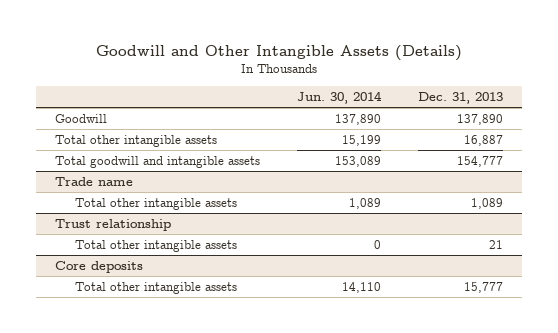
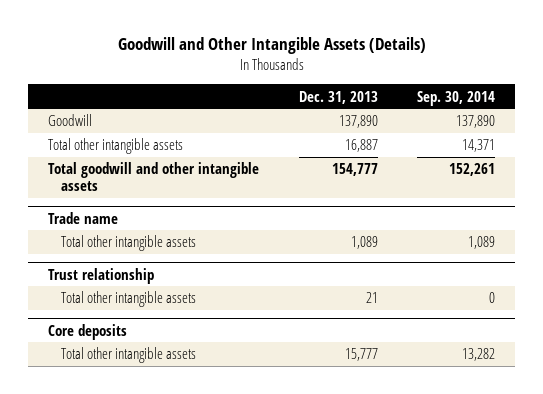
[296,91,382,105] Jun. 30, 2014 -> none
none -> [417,90,496,106] Sep. 30, 2014
[54,156,260,169] Total goodwill and intangible assets -> [47,162,259,192] Total goodwill and other intangible assets

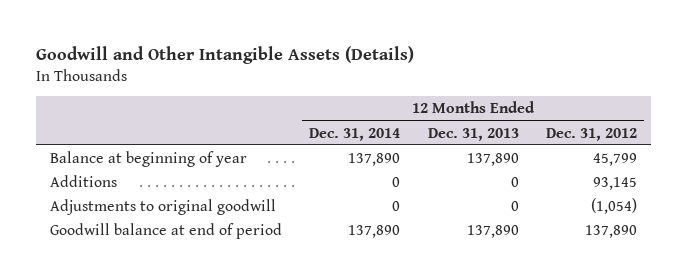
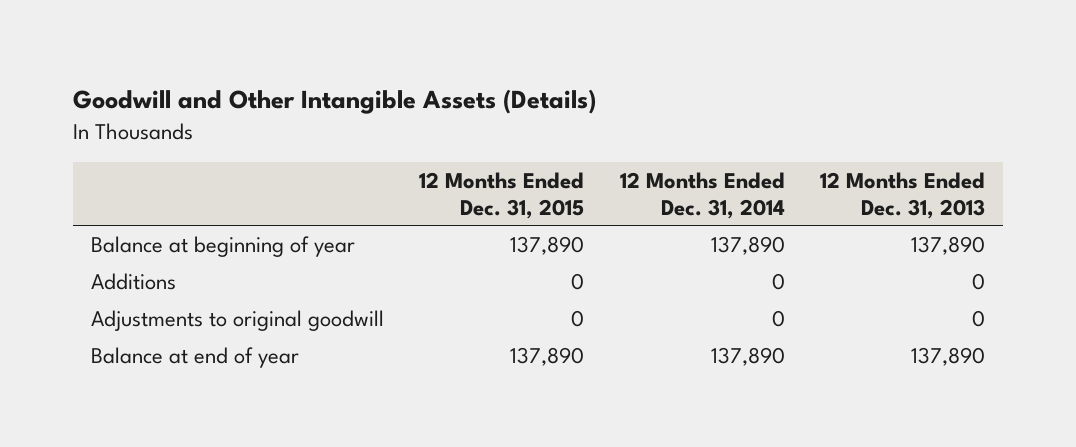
[545,127,637,141] Dec. 31, 2012 -> none
none -> [419,171,585,219] 12 Months Ended Dec. 31, 2015
[49,222,282,239] Goodwill balance at end of period -> [90,346,299,368] Balance at end of year

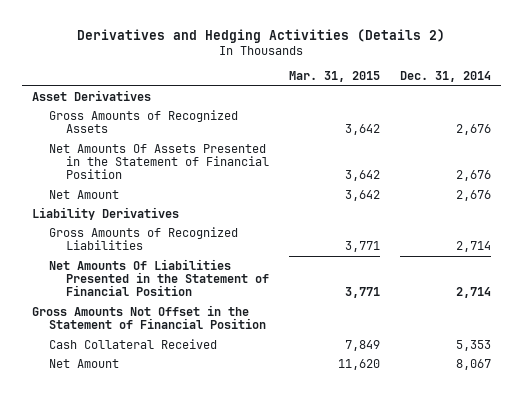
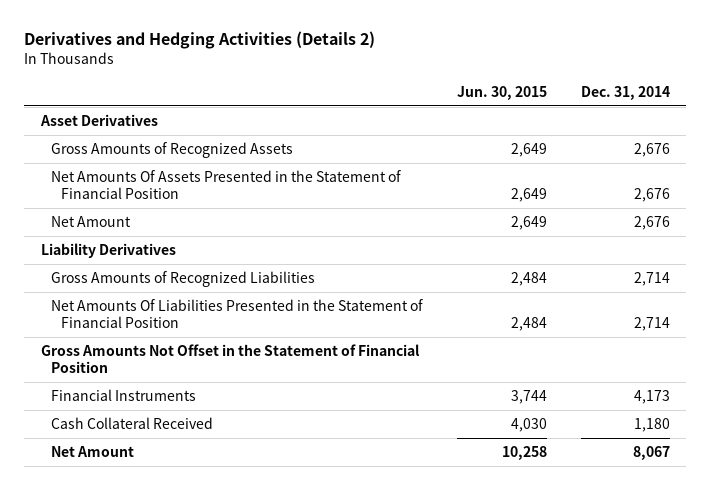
[289,71,381,83] Mar. 31, 2015 -> none
none -> [456,85,547,100] Jun. 30, 2015
none -> [50,389,196,402] Financial Instruments
[456,339,492,351] 5,353 -> [633,418,670,433] 1,180

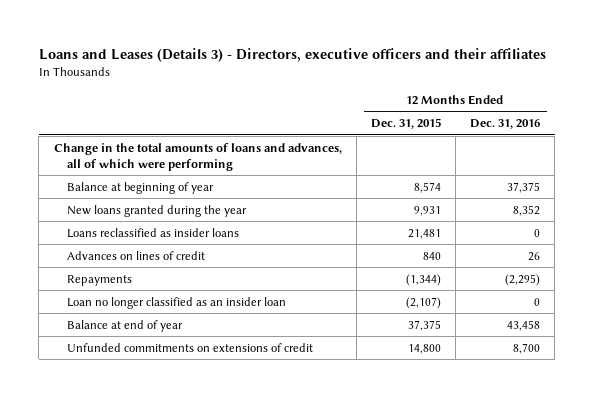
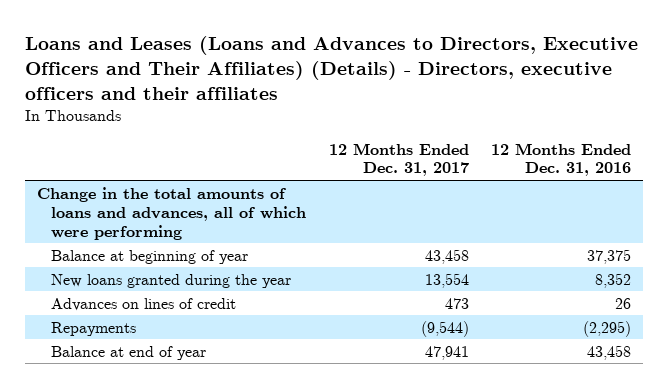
[38,47,546,62] Loans and Leases (Details 3) - Directors, executive officers and their affiliates -> [25,36,639,100] Loans and Leases (Loans and Advances to Directors, Executive Officers and Their Affiliates) (Details) - Directors, executive officers and their affiliates
[370,118,441,130] Dec. 31, 2015 -> none
none -> [328,142,469,177] 12 Months Ended Dec. 31, 2017
[66,227,239,238] Loans reclassified as insider loans -> none
[66,296,286,309] Loan no longer classified as an insider loan -> none
[66,342,313,352] Unfunded commitments on extensions of credit -> none

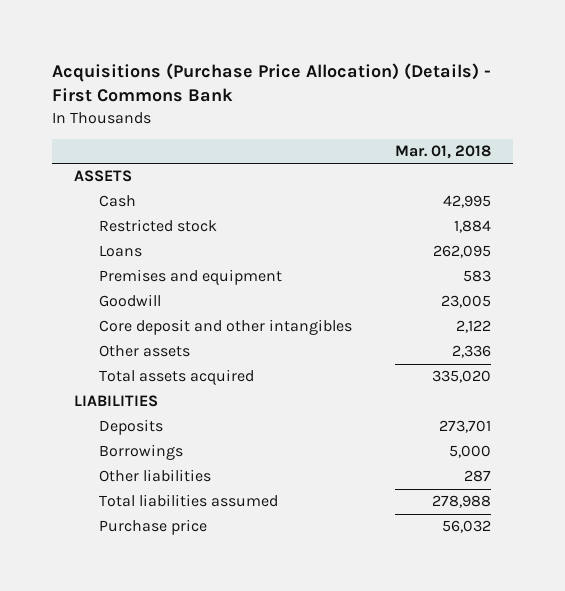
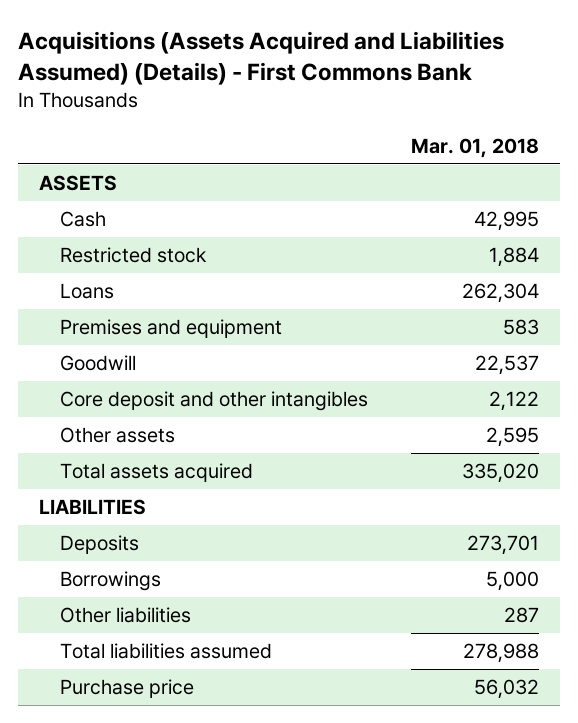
[52,62,492,103] Acquisitions (Purchase Price Allocation) (Details) - First Commons Bank -> [17,30,504,86] Acquisitions (Assets Acquired and Liabilities Assumed) (Details) - First Commons Bank
[433,245,492,259] 262,095 -> [461,283,539,304] 262,304
[441,295,492,309] 23,005 -> [474,355,539,376] 22,537
[452,345,492,359] 2,336 -> [485,427,539,448] 2,595

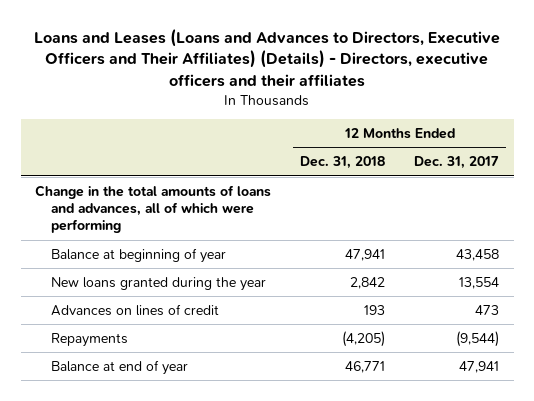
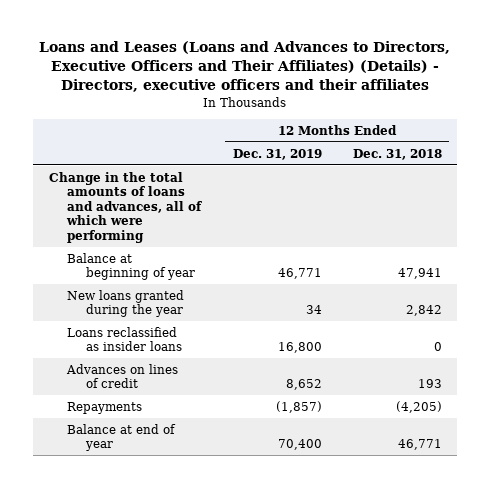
[414,156,500,170] Dec. 31, 2017 -> none
none -> [232,148,322,160] Dec. 31, 2019
none -> [67,326,182,352] Loans reclassified as insider loans

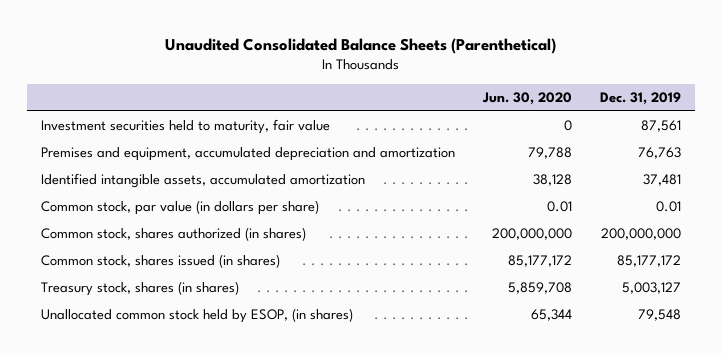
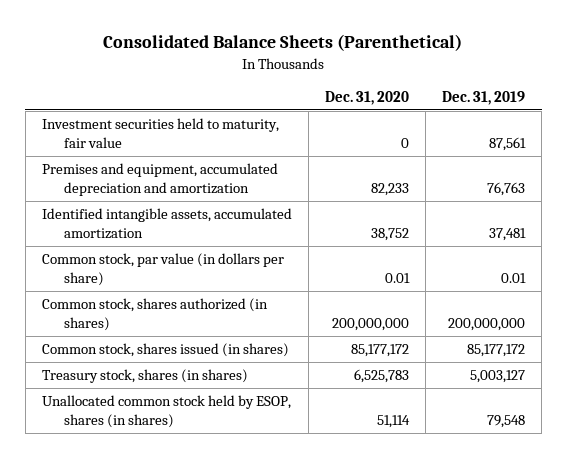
[165,37,557,54] Unaudited Consolidated Balance Sheets (Parenthetical) -> [103,34,463,52] Consolidated Balance Sheets (Parenthetical)
[482,92,573,106] Jun. 30, 2020 -> none
none -> [324,90,409,105] Dec. 31, 2020
[41,308,354,324] Unallocated common stock held by ESOP, (in shares) -> [41,394,291,429] Unallocated common stock held by ESOP, shares (in shares)

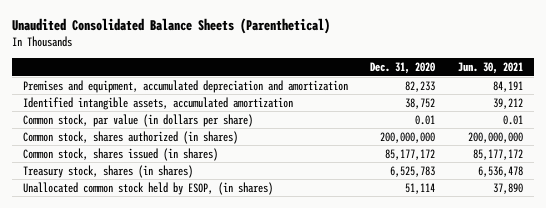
[103,34,463,52] Consolidated Balance Sheets (Parenthetical) -> [11,18,330,35] Unaudited Consolidated Balance Sheets (Parenthetical)
[441,90,525,105] Dec. 31, 2019 -> none
none -> [457,62,523,75] Jun. 30, 2021
[41,117,279,149] Investment securities held to maturity, fair value -> none
[41,394,291,429] Unallocated common stock held by ESOP, shares (in shares) -> [22,181,273,195] Unallocated common stock held by ESOP, (in shares)

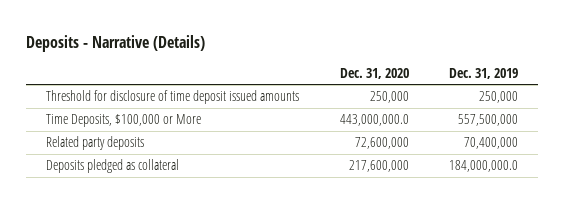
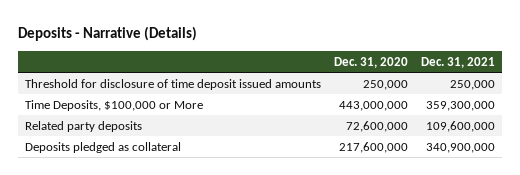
[448,67,518,79] Dec. 31, 2019 -> none
none -> [421,57,496,69] Dec. 31, 2021
[339,114,409,127] 443,000,000.0 -> [338,100,408,111] 443,000,000

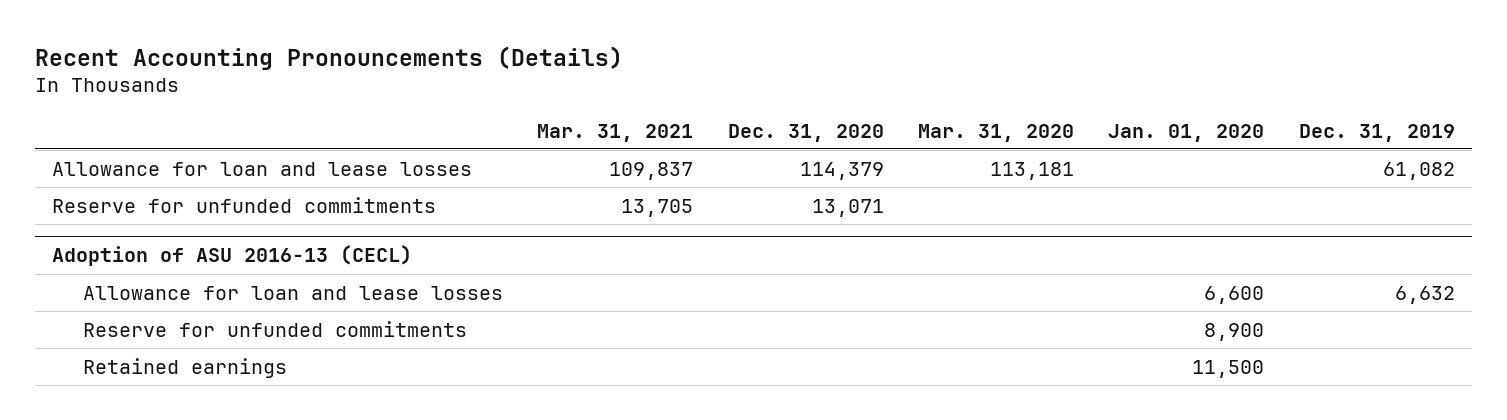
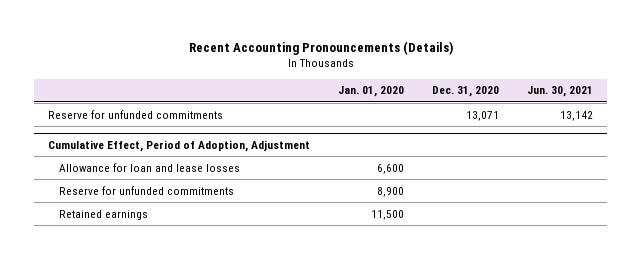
[537,123,694,142] Mar. 31, 2021 -> none
[918,123,1075,142] Mar. 31, 2020 -> none
[1298,123,1455,142] Dec. 31, 2019 -> none
none -> [527,86,594,98] Jun. 30, 2021
[52,161,473,176] Allowance for loan and lease losses -> none
[52,245,413,267] Adoption of ASU 2016-13 (CECL) -> [48,139,311,152] Cumulative Effect, Period of Adoption, Adjustment

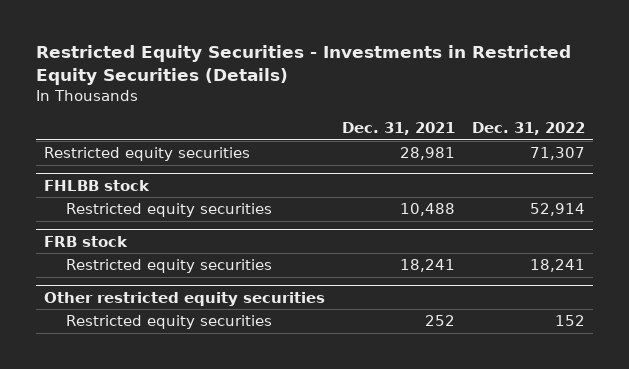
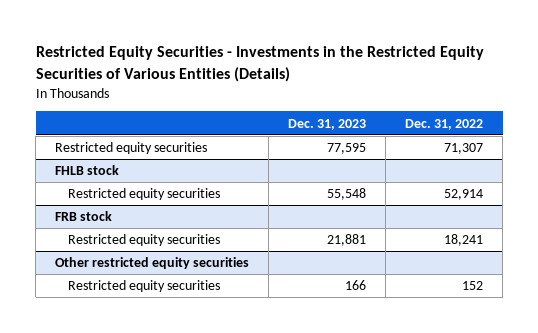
[35,45,571,86] Restricted Equity Securities - Investments in Restricted Equity Securities (Details) -> [35,46,484,82] Restricted Equity Securities - Investments in the Restricted Equity Securities of Various Entities (Details)
[341,121,455,135] Dec. 31, 2021 -> none
none -> [288,118,367,130] Dec. 31, 2023
[43,179,150,191] FHLBB stock -> [55,165,120,176] FHLB stock

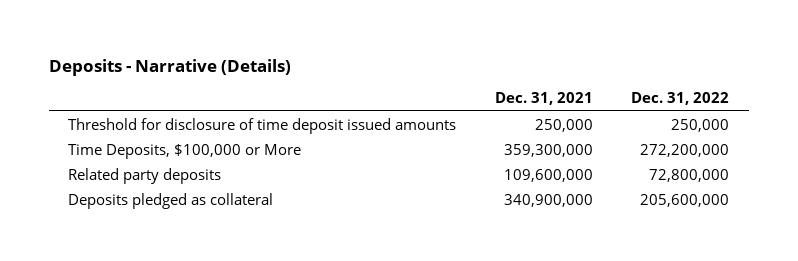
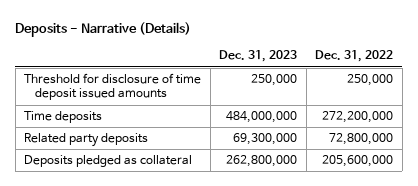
[494,92,593,106] Dec. 31, 2021 -> none
none -> [219,50,298,63] Dec. 31, 2023
[68,143,302,159] Time Deposits, $100,000 or More -> [24,111,103,124] Time deposits

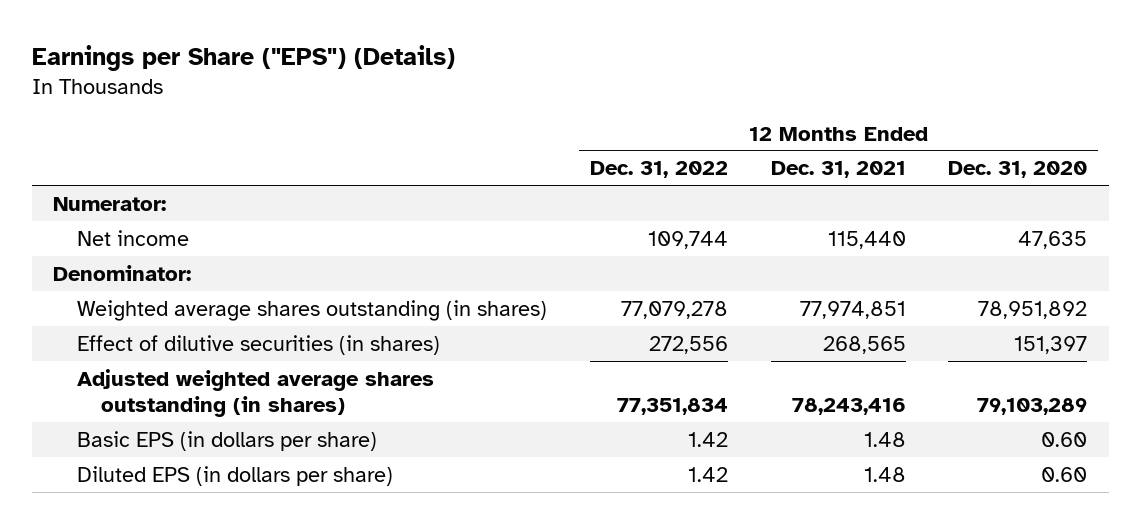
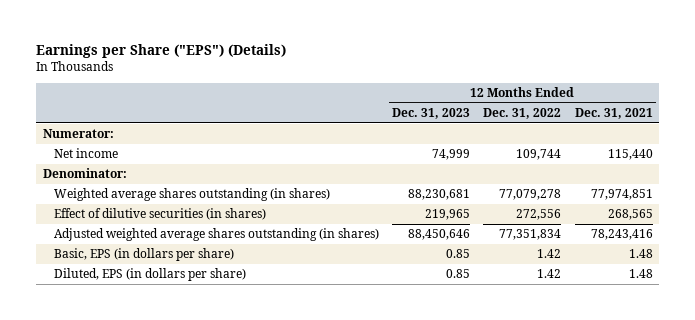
[948,161,1088,179] Dec. 31, 2020 -> none
none -> [392,108,471,120] Dec. 31, 2023
[77,430,378,451] Basic EPS (in dollars per share) -> [53,248,234,262] Basic, EPS (in dollars per share)
[77,465,394,486] Diluted EPS (in dollars per share) -> [53,268,246,282] Diluted, EPS (in dollars per share)

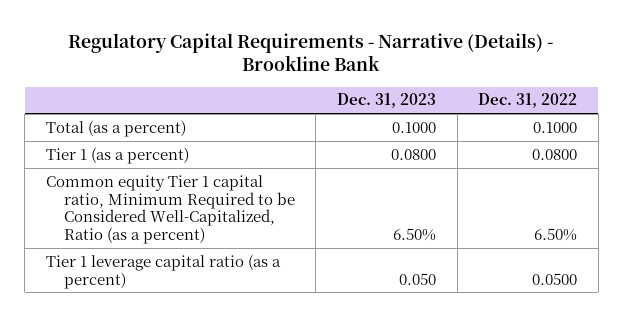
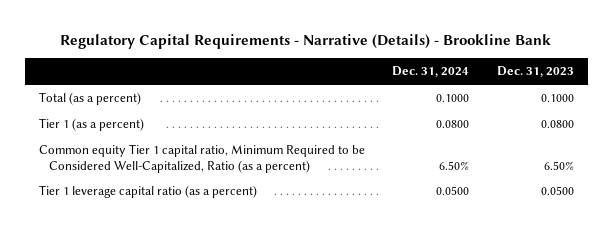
[478,93,578,109] Dec. 31, 2022 -> none
none -> [392,66,470,78] Dec. 31, 2024
[399,272,437,285] 0.050 -> [541,186,575,196] 0.0500

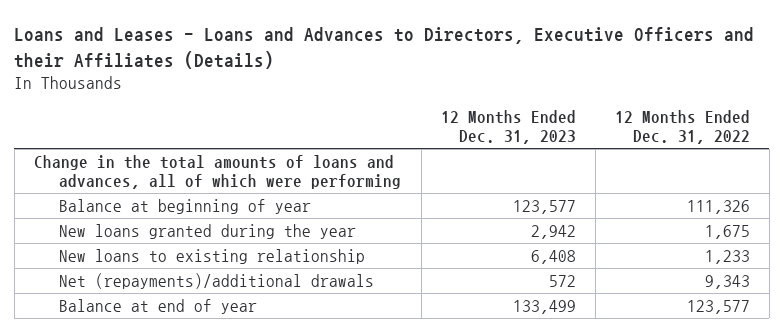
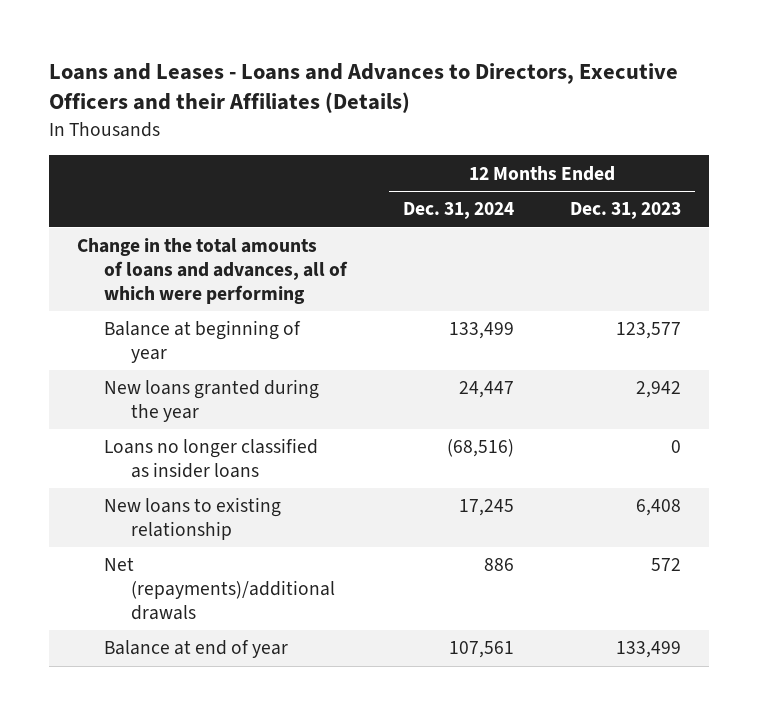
[614,110,750,145] 12 Months Ended Dec. 31, 2022 -> none
none -> [403,202,515,220] Dec. 31, 2024
none -> [103,438,318,479] Loans no longer classified as insider loans

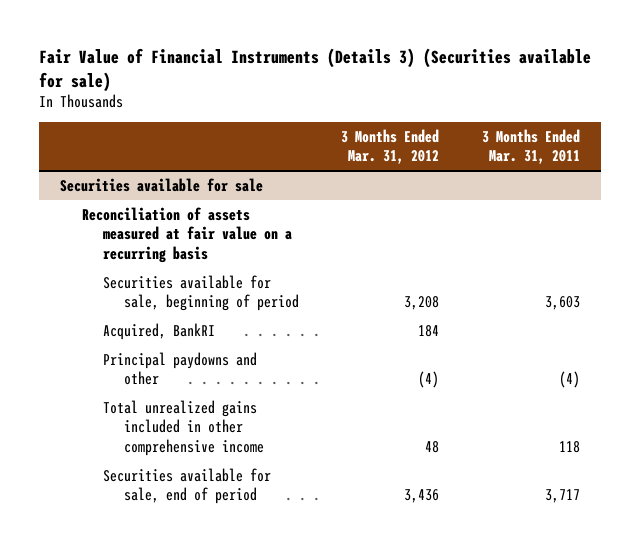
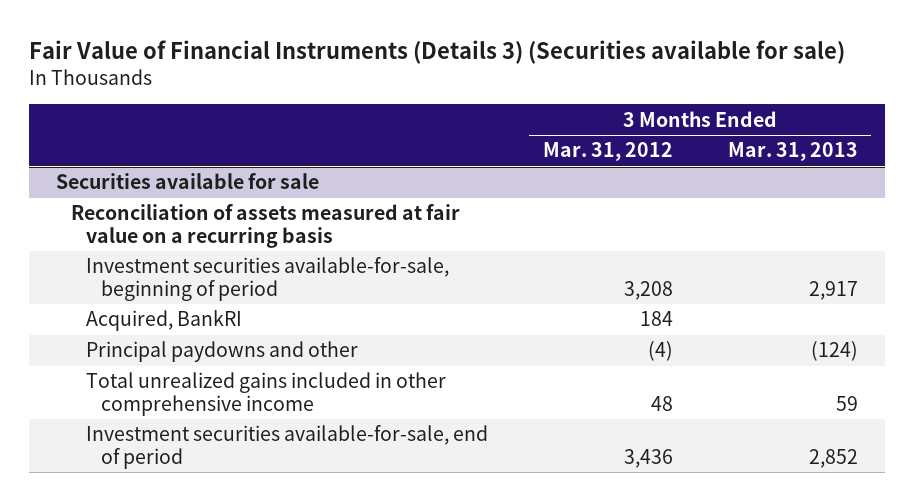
[481,129,580,165] 3 Months Ended Mar. 31, 2011 -> none
none -> [727,142,858,162] Mar. 31, 2013
[102,274,300,312] Securities available for sale, beginning of period -> [86,257,450,301] Investment securities available-for-sale, beginning of period
[102,467,271,505] Securities available for sale, end of period -> [86,425,489,469] Investment securities available-for-sale, end of period

